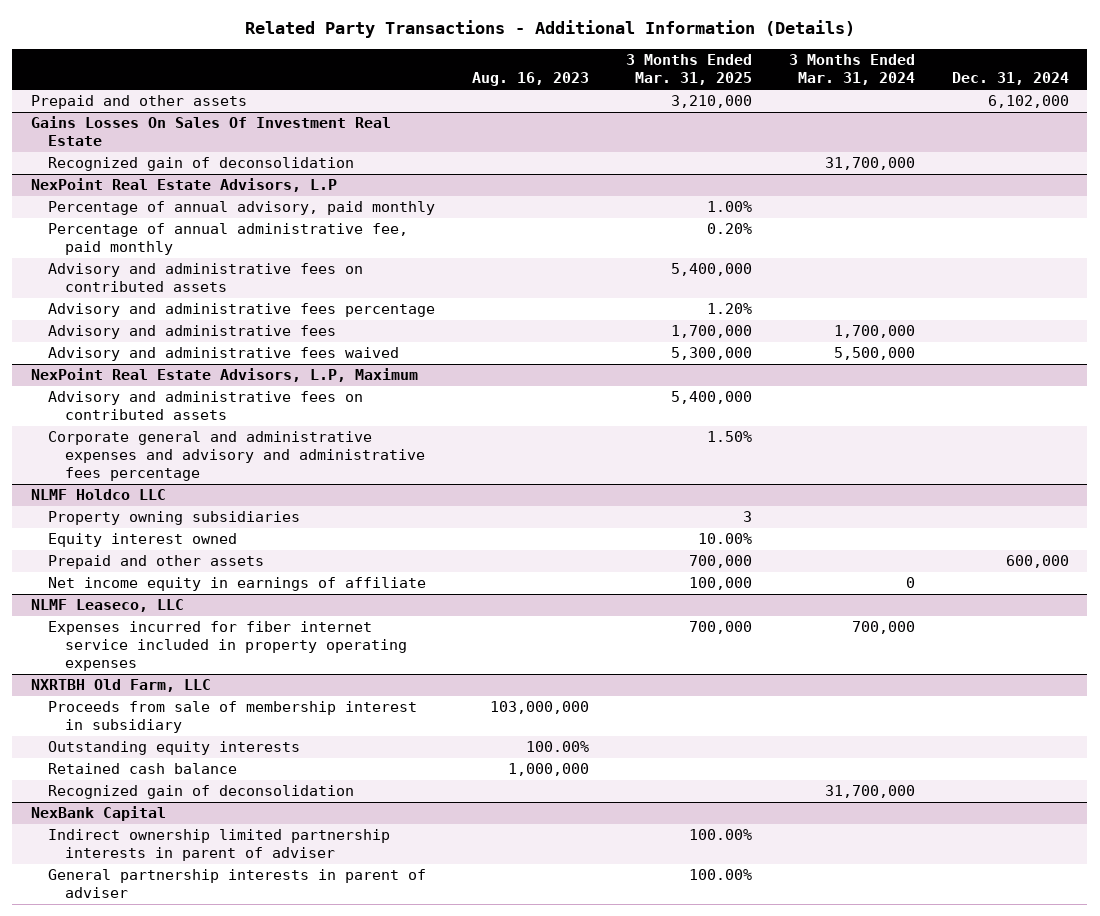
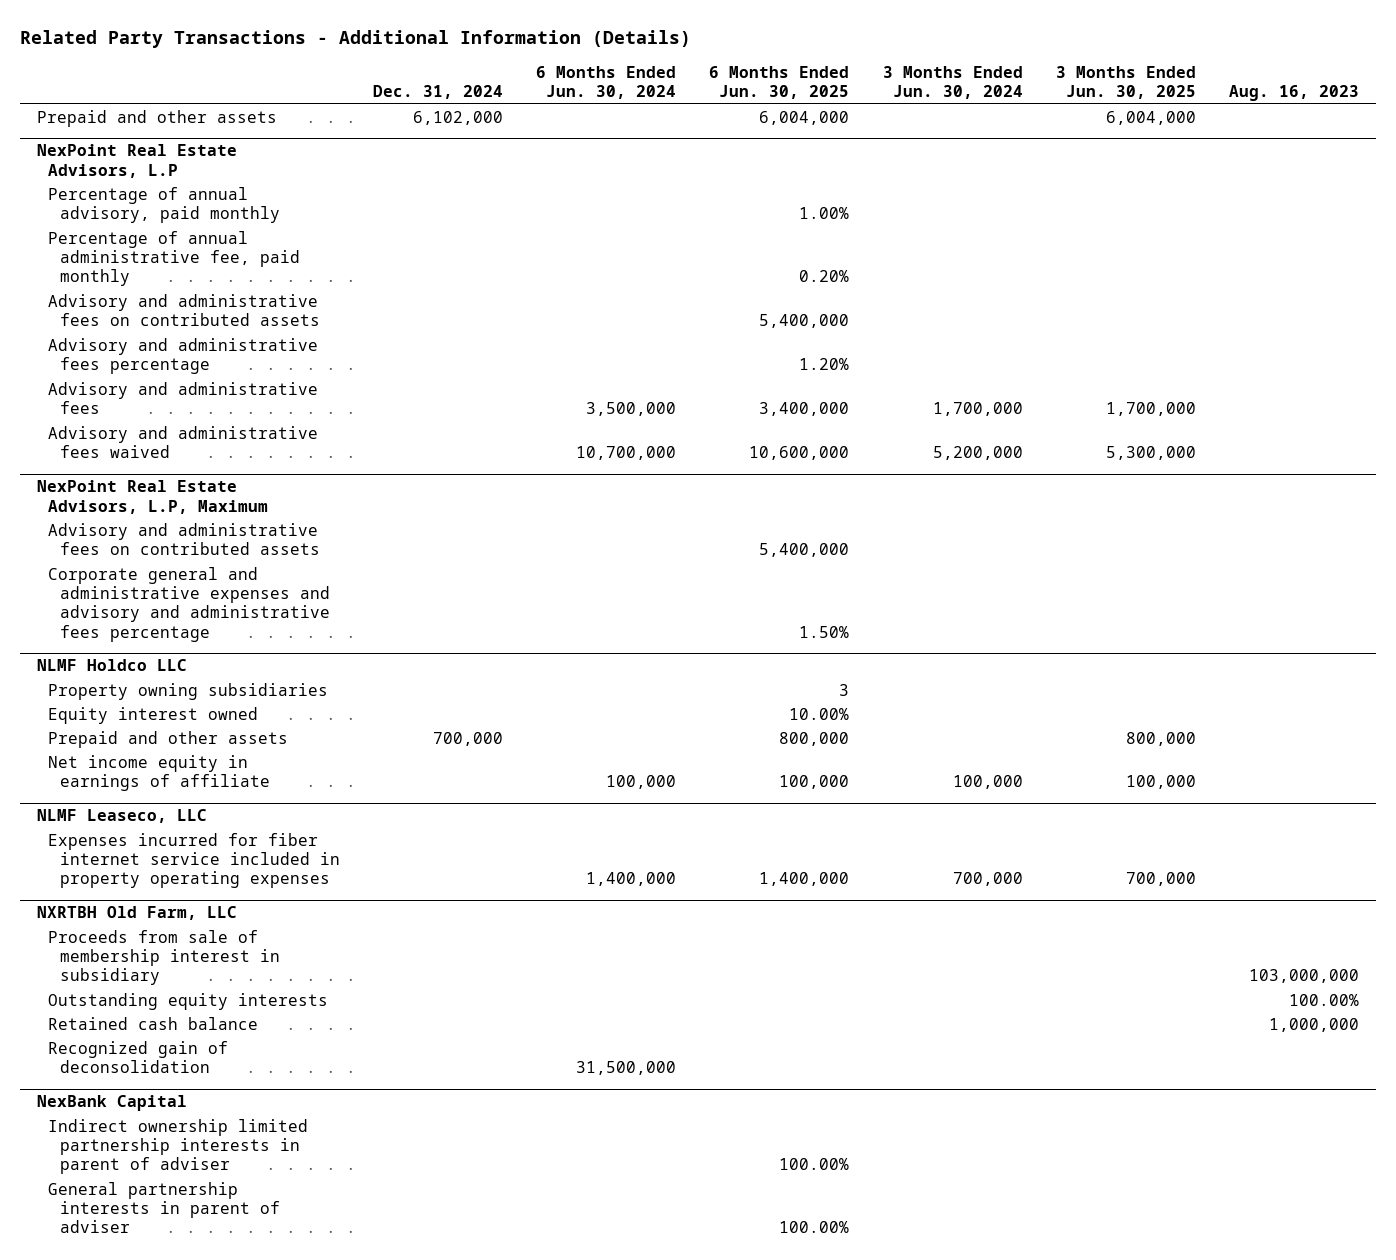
[625,54,752,86] 3 Months Ended Mar. 31, 2025 -> none
[788,54,915,86] 3 Months Ended Mar. 31, 2024 -> none
none -> [536,65,677,100] 6 Months Ended Jun. 30, 2024
none -> [709,65,850,100] 6 Months Ended Jun. 30, 2025
none -> [882,65,1023,100] 3 Months Ended Jun. 30, 2024
none -> [1055,65,1196,100] 3 Months Ended Jun. 30, 2025
[30,116,391,147] Gains Losses On Sales Of Investment Real Estate -> none
[47,157,354,172] Recognized gain of deconsolidation -> none
[1005,555,1069,569] 600,000 -> [433,731,504,746] 700,000

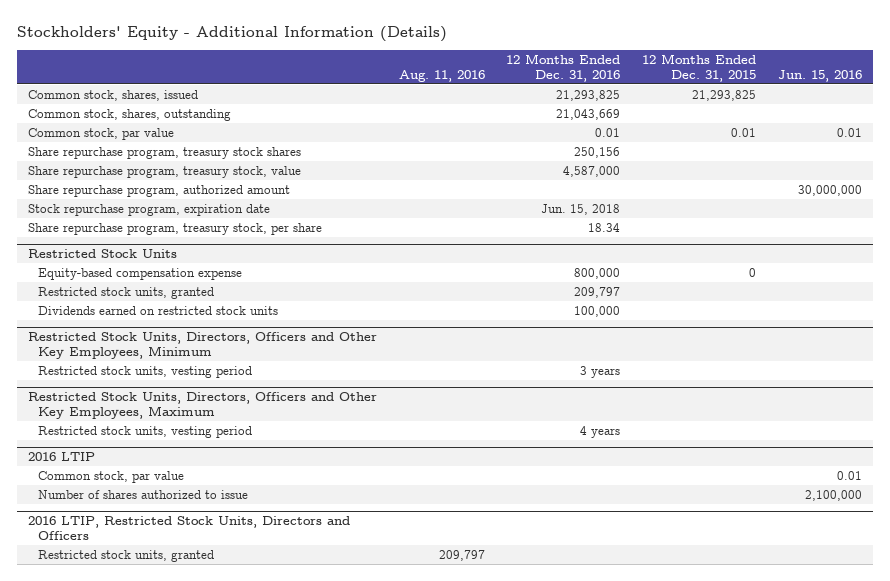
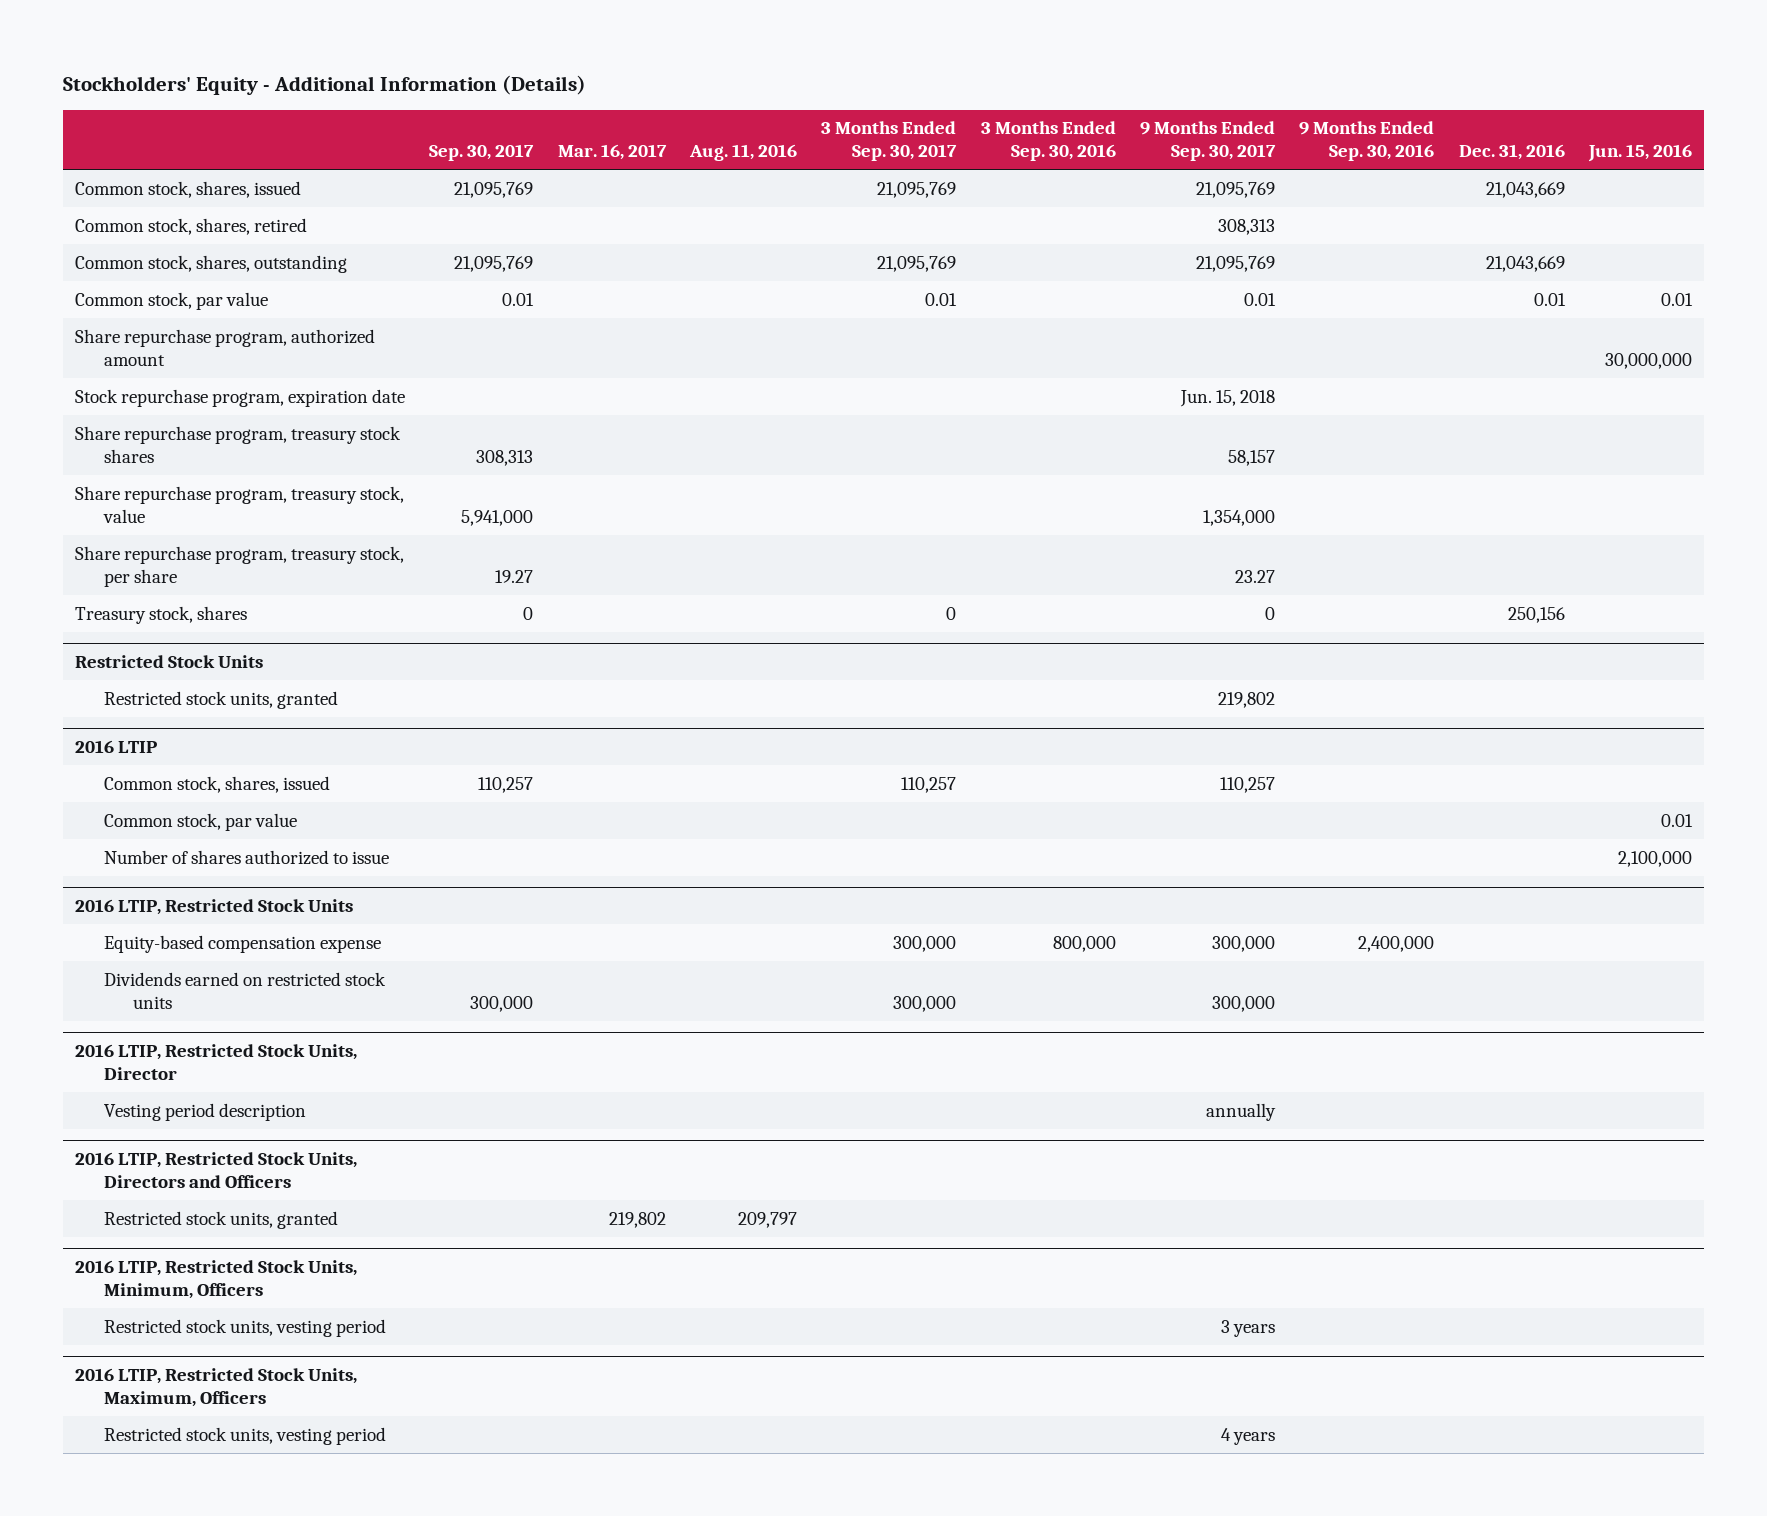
[506,54,621,82] 12 Months Ended Dec. 31, 2016 -> none
[642,54,757,82] 12 Months Ended Dec. 31, 2015 -> none
none -> [429,144,535,162] Sep. 30, 2017
none -> [557,144,667,161] Mar. 16, 2017
none -> [821,121,958,162] 3 Months Ended Sep. 30, 2017
none -> [980,121,1116,162] 3 Months Ended Sep. 30, 2016
none -> [1140,121,1277,162] 9 Months Ended Sep. 30, 2017
none -> [1299,121,1435,162] 9 Months Ended Sep. 30, 2016
none -> [1458,144,1565,161] Dec. 31, 2016
none -> [75,217,308,235] Common stock, shares, retired
[28,146,302,159] Share repurchase program, treasury stock shares -> [75,425,402,463] Share repurchase program, treasury stock shares
[28,165,302,178] Share repurchase program, treasury stock, value -> [75,485,405,523] Share repurchase program, treasury stock, value
none -> [75,605,248,624] Treasury stock, shares
[38,267,243,280] Equity-based compensation expense -> none
[38,305,279,315] Dividends earned on restricted stock units -> none
[28,332,378,360] Restricted Stock Units, Directors, Officers and Other Key Employees, Minimum -> none
[38,365,253,378] Restricted stock units, vesting period -> none
[28,392,378,420] Restricted Stock Units, Directors, Officers and Other Key Employees, Maximum -> none
[38,425,253,438] Restricted stock units, vesting period -> none
none -> [103,775,330,793] Common stock, shares, issued
none -> [75,899,354,916] 2016 LTIP, Restricted Stock Units
none -> [103,934,381,953] Equity-based compensation expense
none -> [103,971,386,1009] Dividends earned on restricted stock units
none -> [75,1044,358,1080] 2016 LTIP, Restricted Stock Units, Director
none -> [103,1102,306,1121] Vesting period description
none -> [75,1260,358,1299] 2016 LTIP, Restricted Stock Units, Minimum, Officers
none -> [103,1318,386,1337] Restricted stock units, vesting period
none -> [75,1368,358,1407] 2016 LTIP, Restricted Stock Units, Maximum, Officers
none -> [103,1426,386,1445] Restricted stock units, vesting period

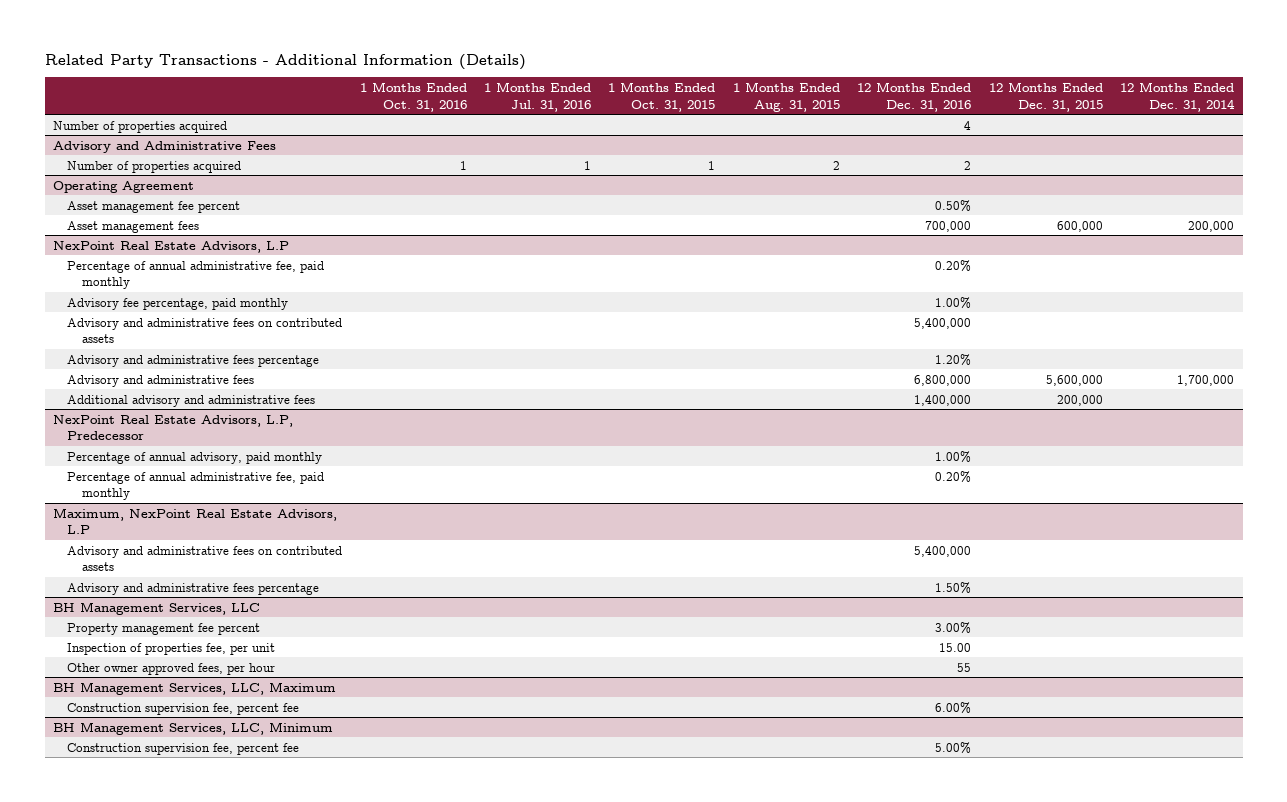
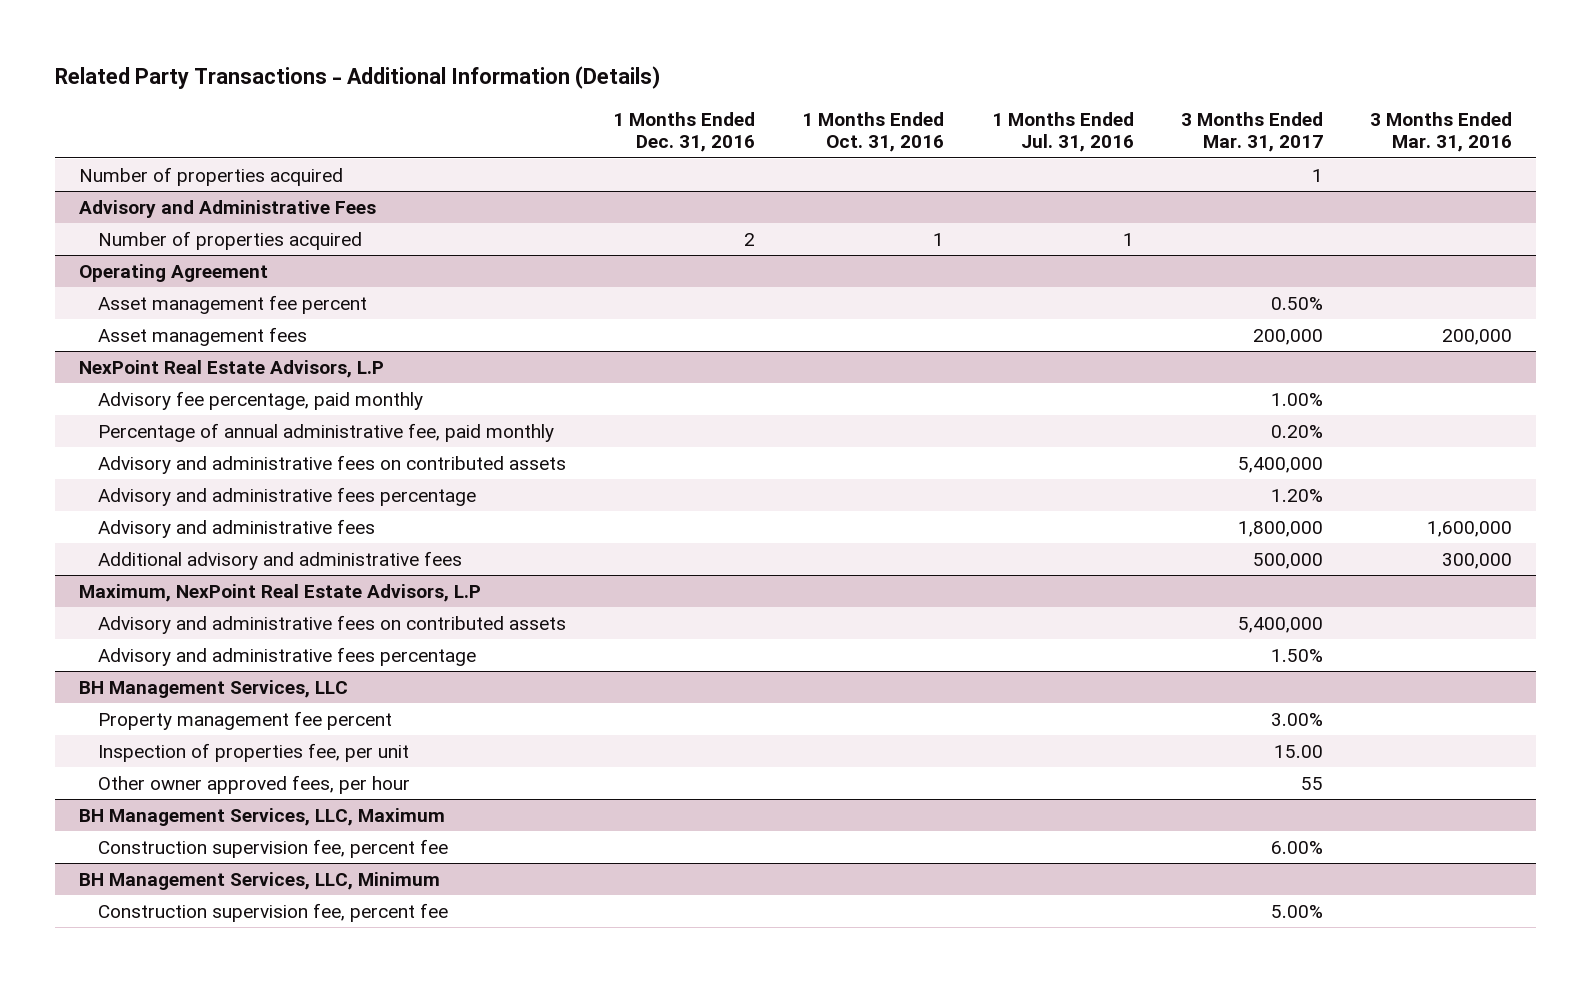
[608,81,716,112] 1 Months Ended Oct. 31, 2015 -> none
[732,81,840,112] 1 Months Ended Aug. 31, 2015 -> none
[857,81,972,112] 12 Months Ended Dec. 31, 2016 -> none
[988,81,1103,112] 12 Months Ended Dec. 31, 2015 -> none
[1119,81,1235,112] 12 Months Ended Dec. 31, 2014 -> none
none -> [613,111,756,153] 1 Months Ended Dec. 31, 2016
none -> [1181,111,1324,153] 3 Months Ended Mar. 31, 2017
none -> [1370,111,1513,153] 3 Months Ended Mar. 31, 2016
[67,260,325,290] Percentage of annual administrative fee, paid monthly -> [97,422,554,442] Percentage of annual administrative fee, paid monthly
[53,414,294,441] NexPoint Real Estate Advisors, L.P, Predecessor -> none
[67,451,323,464] Percentage of annual advisory, paid monthly -> none
[67,471,325,501] Percentage of annual administrative fee, paid monthly -> none

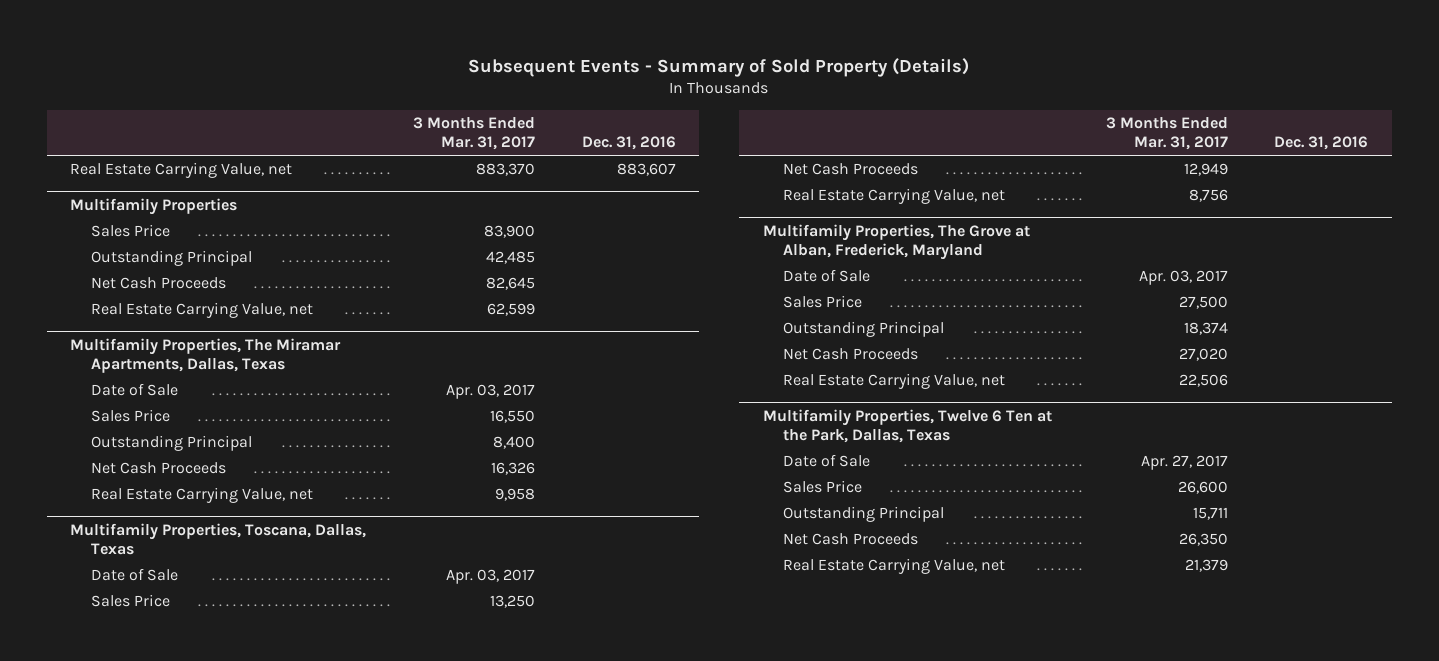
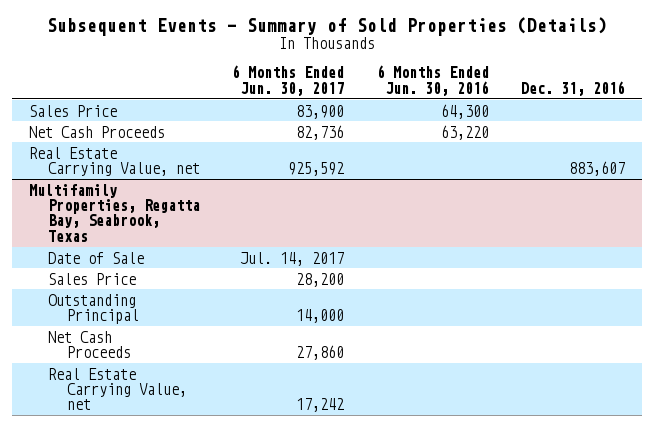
[468,57,970,77] Subsequent Events - Summary of Sold Property (Details) -> [46,16,607,36] Subsequent Events - Summary of Sold Properties (Details)
[413,116,536,150] 3 Months Ended Mar. 31, 2017 -> none
none -> [232,65,345,96] 6 Months Ended Jun. 30, 2017
none -> [376,65,489,96] 6 Months Ended Jun. 30, 2016
none -> [28,104,117,117] Sales Price
none -> [28,125,165,138] Net Cash Proceeds
[70,197,238,215] Multifamily Properties -> [28,183,200,242] Multifamily Properties, Regatta Bay, Seabrook, Texas
none -> [47,251,144,264] Date of Sale
[70,337,342,374] Multifamily Properties, The Miramar Apartments, Dallas, Texas -> none
[90,383,178,397] Date of Sale -> none
[90,409,170,423] Sales Price -> none
[90,435,252,452] Outstanding Principal -> none
[90,462,226,475] Net Cash Proceeds -> none
[90,487,313,504] Real Estate Carrying Value, net -> none
[70,522,367,556] Multifamily Properties, Toscana, Dallas, Texas -> none
[90,568,178,582] Date of Sale -> none
[90,594,170,608] Sales Price -> none
[782,163,918,176] Net Cash Proceeds -> none
[782,188,1005,205] Real Estate Carrying Value, net -> none
[762,223,1030,261] Multifamily Properties, The Grove at Alban, Frederick, Maryland -> none
[782,269,870,283] Date of Sale -> none
[782,295,862,309] Sales Price -> none
[782,321,944,338] Outstanding Principal -> none
[782,348,918,361] Net Cash Proceeds -> none
[782,373,1005,390] Real Estate Carrying Value, net -> none
[762,408,1052,444] Multifamily Properties, Twelve 6 Ten at the Park, Dallas, Texas -> none
[782,454,870,468] Date of Sale -> none
[782,480,862,494] Sales Price -> none
[782,506,944,523] Outstanding Principal -> none
[782,533,918,546] Net Cash Proceeds -> none
[782,558,1005,575] Real Estate Carrying Value, net -> none

